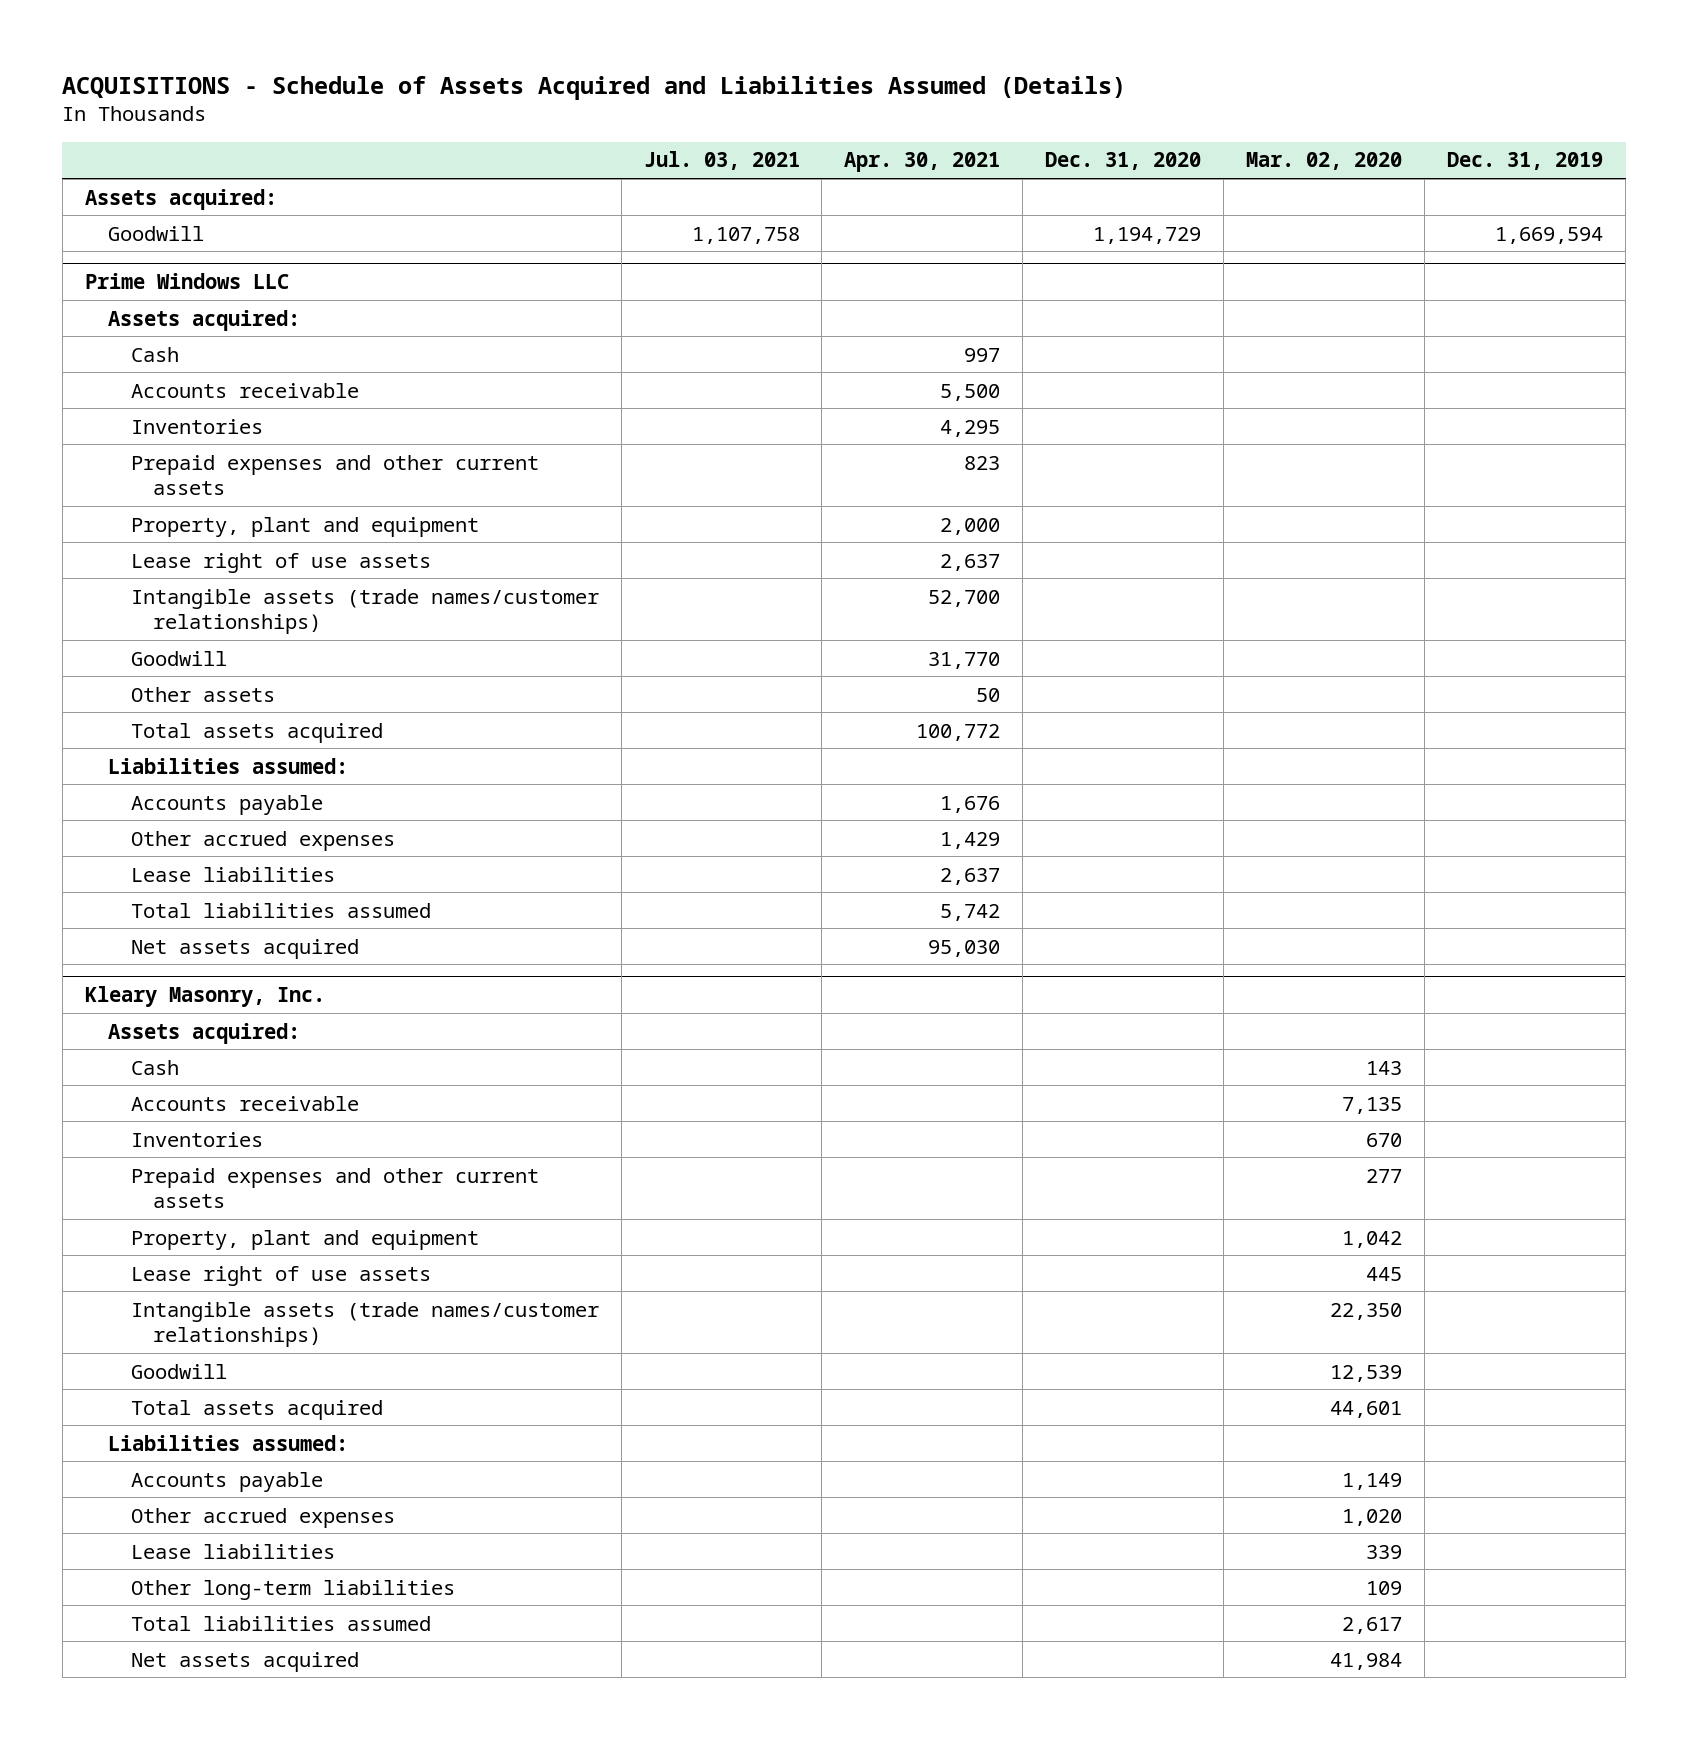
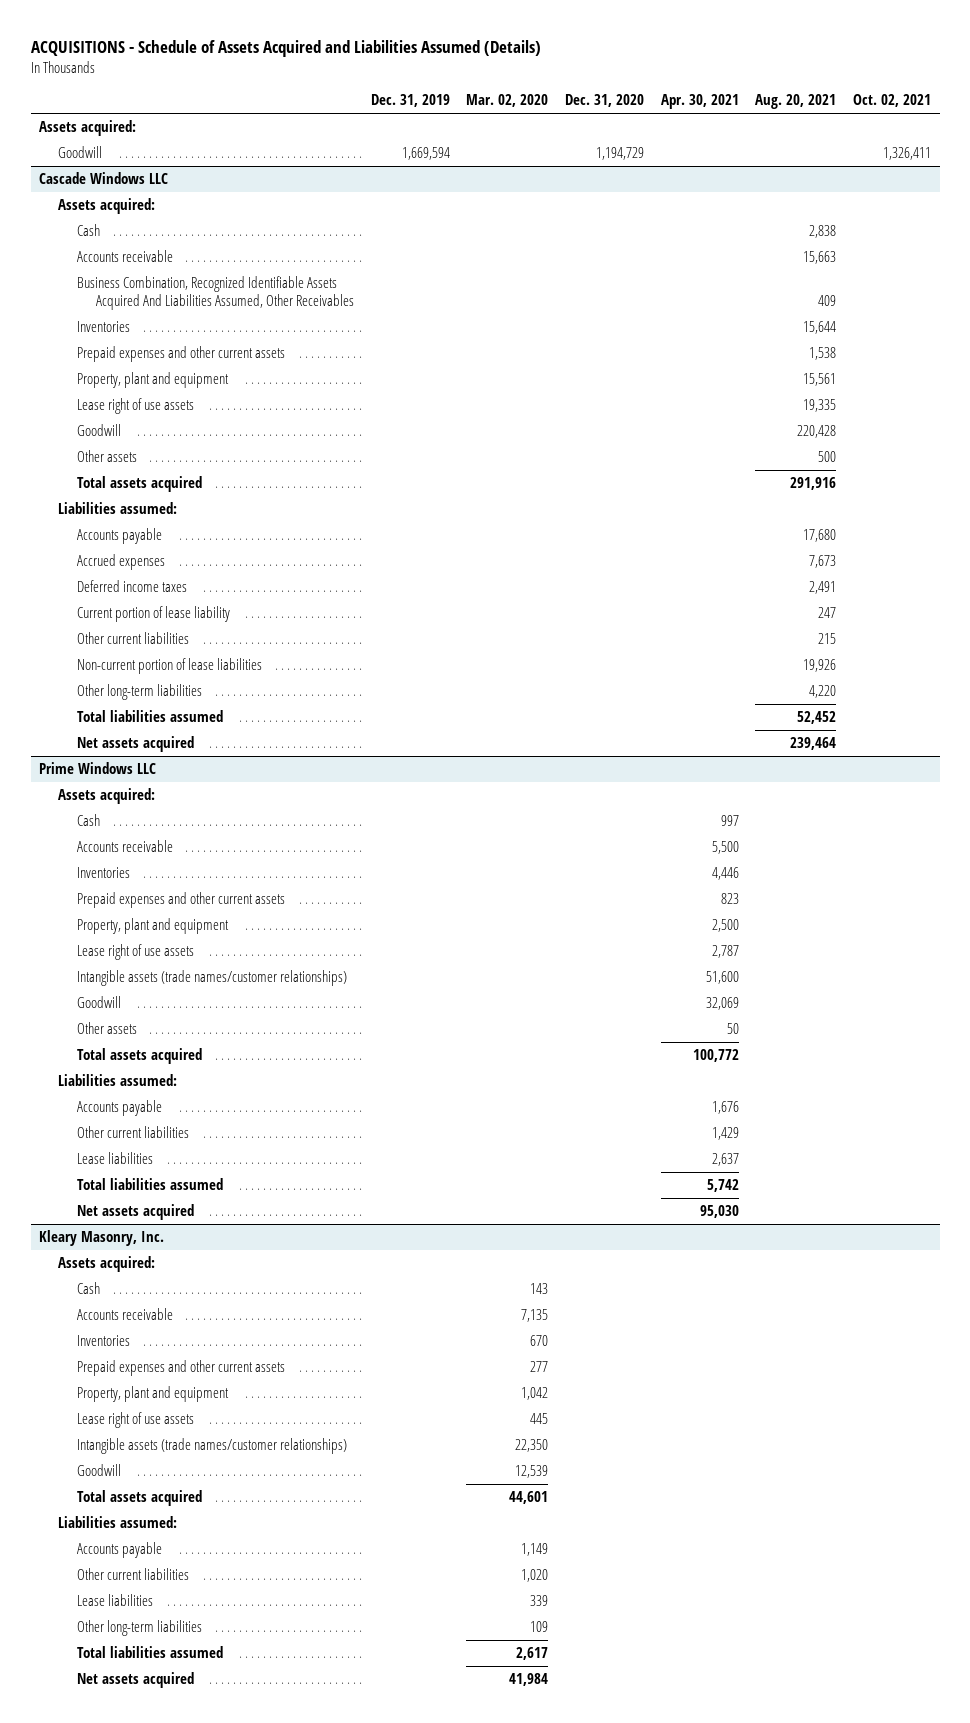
[643,151,800,171] Jul. 03, 2021 -> none
none -> [755,94,837,110] Aug. 20, 2021
none -> [853,94,932,108] Oct. 02, 2021
none -> [38,172,168,185] Cascade Windows LLC
none -> [57,198,155,215] Assets acquired:
none -> [76,224,100,237] Cash
none -> [76,250,173,263] Accounts receivable
none -> [76,276,354,311] Business Combination, Recognized Identifiable Assets Acquired And Liabilities Assumed, Other Receivables
none -> [76,321,130,333] Inventories
none -> [76,346,285,363] Prepaid expenses and other current assets
none -> [76,372,229,389] Property, plant and equipment
none -> [76,398,194,415] Lease right of use assets
none -> [76,424,121,437] Goodwill
none -> [76,450,137,463] Other assets
none -> [76,476,202,493] Total assets acquired
none -> [57,502,177,515] Liabilities assumed:
none -> [76,528,162,545] Accounts payable
none -> [76,554,165,571] Accrued expenses
none -> [76,580,187,593] Deferred income taxes
none -> [76,606,230,623] Current portion of lease liability
none -> [76,632,189,645] Other current liabilities
none -> [76,658,262,675] Non-current portion of lease liabilities
none -> [76,684,202,701] Other long-term liabilities
none -> [76,710,223,723] Total liabilities assumed
none -> [76,736,194,753] Net assets acquired
[940,419,1001,437] 4,295 -> [711,867,739,881] 4,446
[940,517,1001,535] 2,000 -> [711,919,739,933] 2,500
[940,553,1001,571] 2,637 -> [711,945,739,959] 2,787
[928,589,1001,607] 52,700 -> [705,971,739,985] 51,600
[928,651,1001,669] 31,770 -> [705,997,739,1011] 32,069
[130,830,395,851] Other accrued expenses -> [76,1126,189,1139] Other current liabilities
[130,1507,395,1528] Other accrued expenses -> [76,1568,189,1581] Other current liabilities

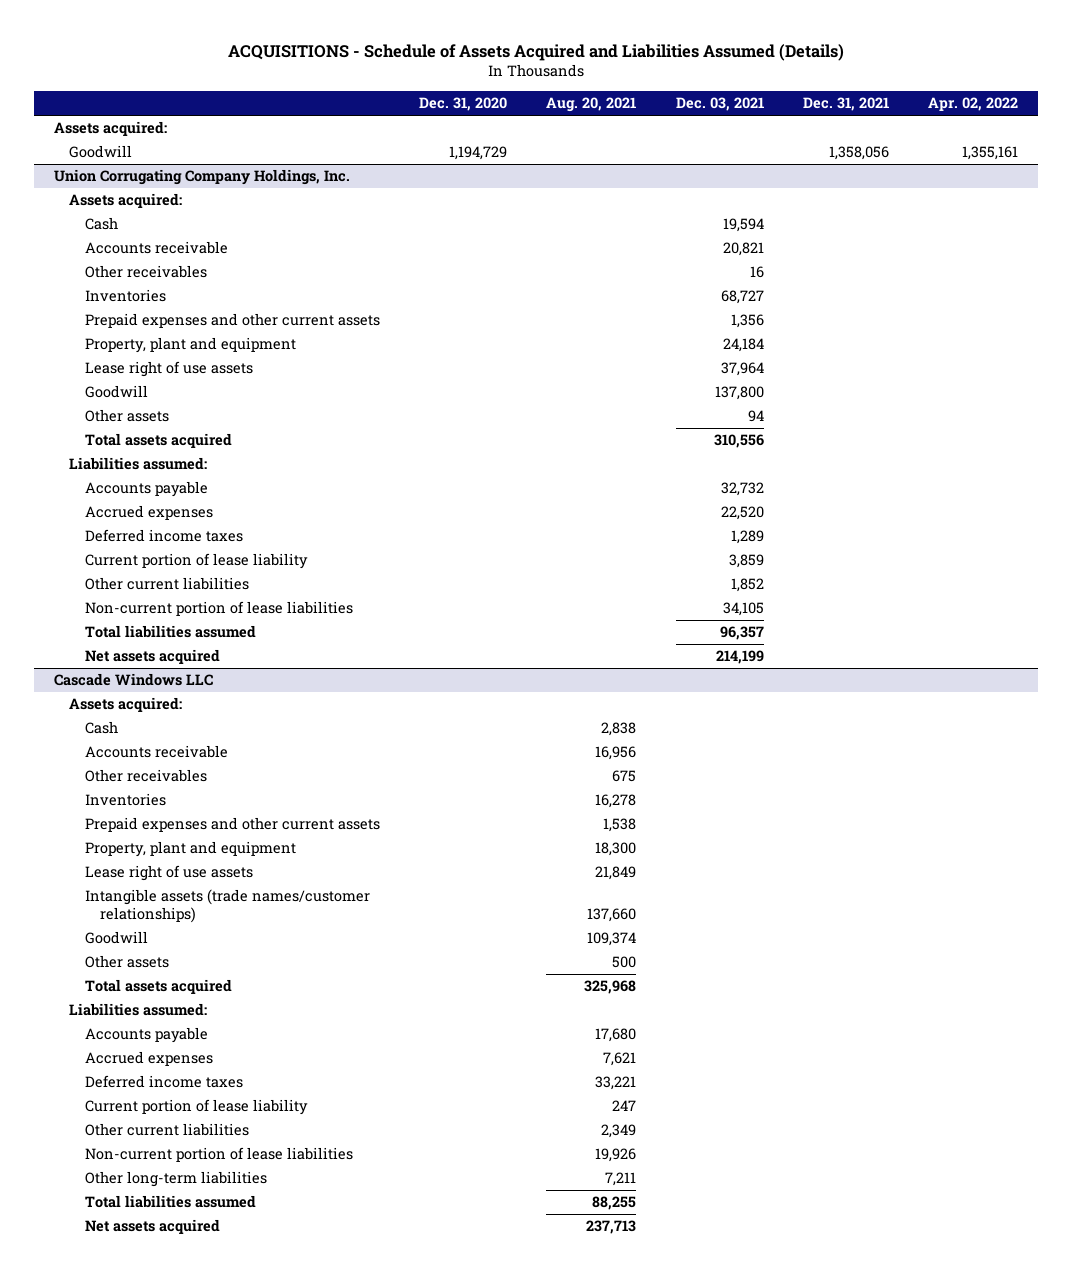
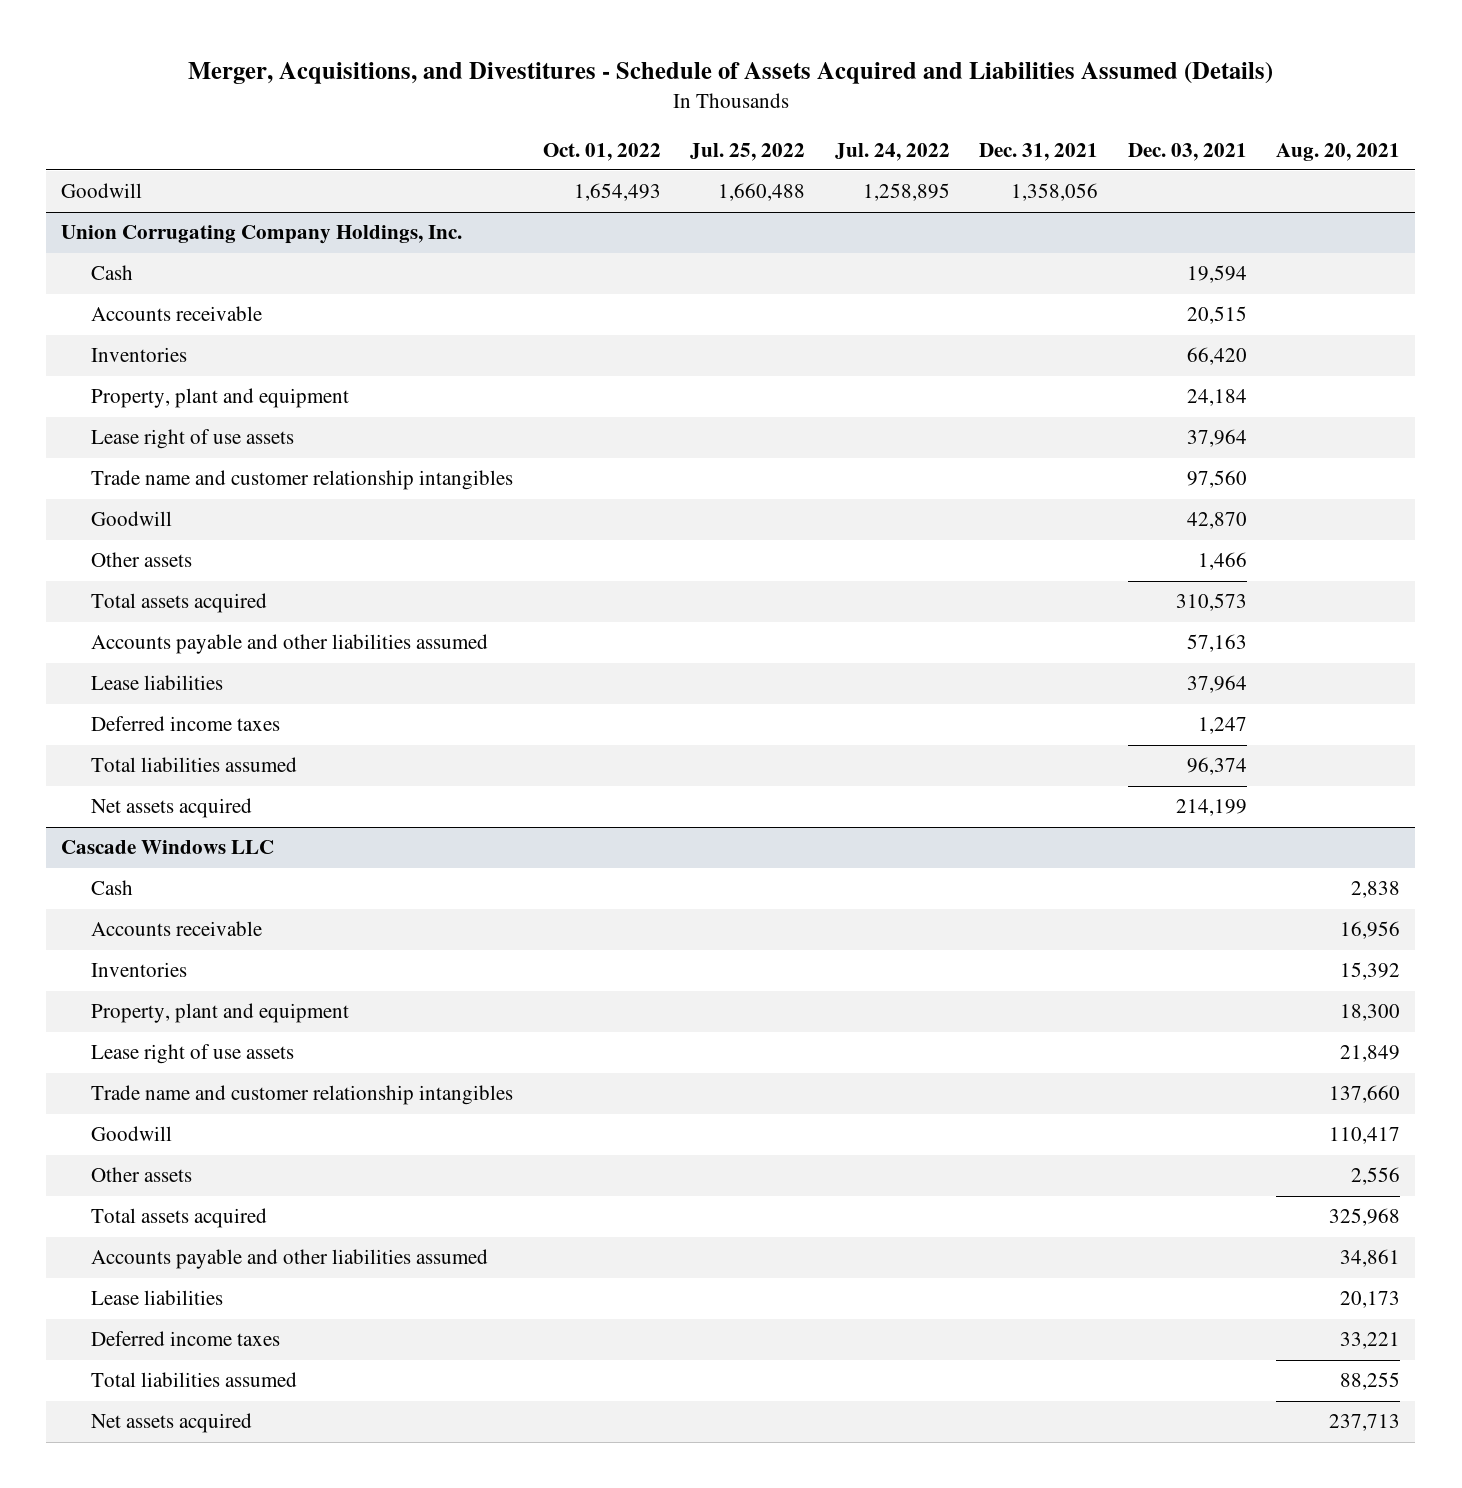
[227,43,844,61] ACQUISITIONS - Schedule of Assets Acquired and Liabilities Assumed (Details) -> [187,62,1273,85] Merger, Acquisitions, and Divestitures - Schedule of Assets Acquired and Liabilities Assumed (Details)
[419,97,508,112] Dec. 31, 2020 -> none
[928,97,1019,112] Apr. 02, 2022 -> none
none -> [542,142,661,161] Oct. 01, 2022
none -> [690,142,806,161] Jul. 25, 2022
none -> [834,142,950,161] Jul. 24, 2022
[53,121,167,137] Assets acquired: -> none
[69,193,183,209] Assets acquired: -> none
[84,265,207,279] Other receivables -> none
[84,313,380,329] Prepaid expenses and other current assets -> none
[722,242,764,257] 20,821 -> [1186,306,1247,325] 20,515
[720,290,764,305] 68,727 -> [1186,347,1247,366] 66,420
[69,457,208,471] Liabilities assumed: -> none
[84,505,213,521] Accrued expenses -> none
[84,553,308,570] Current portion of lease liability -> none
[84,577,249,591] Other current liabilities -> none
[84,601,353,617] Non-current portion of lease liabilities -> none
none -> [91,470,514,491] Trade name and customer relationship intangibles
[714,386,764,401] 137,800 -> [1186,512,1247,530] 42,870
[747,410,764,423] 94 -> [1197,552,1247,571] 1,466
[713,434,764,449] 310,556 -> [1175,593,1247,612] 310,573
[84,481,208,498] Accounts payable -> [91,634,489,655] Accounts payable and other liabilities assumed
[720,482,764,497] 32,732 -> [1186,634,1247,653] 57,163
none -> [91,675,224,691] Lease liabilities
[730,530,764,545] 1,289 -> [1197,717,1247,735] 1,247
[719,626,764,641] 96,357 -> [1186,757,1247,776] 96,374
[69,697,183,713] Assets acquired: -> none
[84,769,207,783] Other receivables -> none
[84,817,380,833] Prepaid expenses and other current assets -> none
[595,794,637,809] 16,278 -> [1340,962,1401,981] 15,392
[84,889,370,924] Intangible assets (trade names/customer relationships) -> [91,1085,514,1106] Trade name and customer relationship intangibles
[587,932,637,947] 109,374 -> [1329,1127,1401,1145] 110,417
[612,956,637,969] 500 -> [1351,1167,1401,1186] 2,556
[69,1003,208,1017] Liabilities assumed: -> none
[84,1051,213,1067] Accrued expenses -> none
[84,1027,208,1044] Accounts payable -> [91,1249,489,1270] Accounts payable and other liabilities assumed
[595,1028,637,1043] 17,680 -> [1340,1249,1401,1268] 34,861
none -> [91,1290,224,1306] Lease liabilities
[84,1099,308,1116] Current portion of lease liability -> none
[84,1123,249,1137] Other current liabilities -> none
[84,1147,353,1163] Non-current portion of lease liabilities -> none
[84,1171,267,1188] Other long-term liabilities -> none

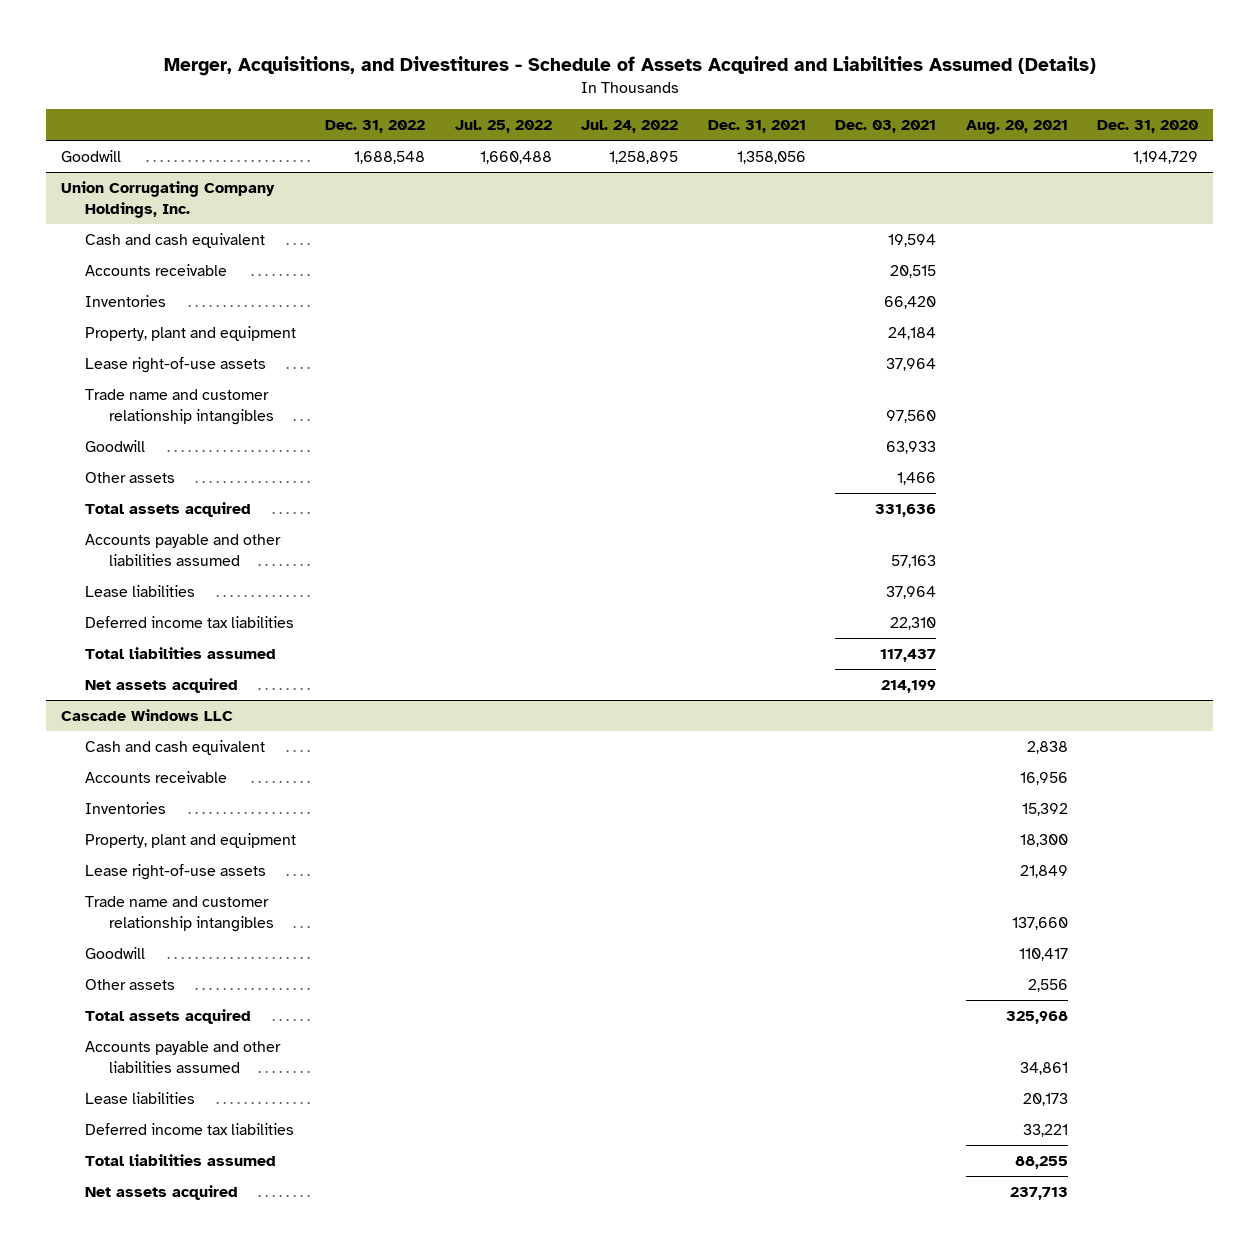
[542,142,661,161] Oct. 01, 2022 -> none
none -> [325,120,426,134] Dec. 31, 2022
none -> [1097,120,1199,134] Dec. 31, 2020
[91,265,134,281] Cash -> [84,233,265,249] Cash and cash equivalent
[91,429,295,450] Lease right of use assets -> [84,357,266,374] Lease right-of-use assets
[1186,512,1247,530] 42,870 -> [886,441,937,455] 63,933
[1175,593,1247,612] 310,573 -> [875,504,937,518] 331,636
[91,716,281,732] Deferred income taxes -> [84,616,294,629] Deferred income tax liabilities
[1197,717,1247,735] 1,247 -> [890,617,937,631] 22,310
[1186,757,1247,776] 96,374 -> [880,649,937,663] 117,437
[91,880,134,896] Cash -> [84,740,265,756] Cash and cash equivalent
[91,1044,295,1065] Lease right of use assets -> [84,864,266,881] Lease right-of-use assets
[91,1331,281,1347] Deferred income taxes -> [84,1123,294,1136] Deferred income tax liabilities

